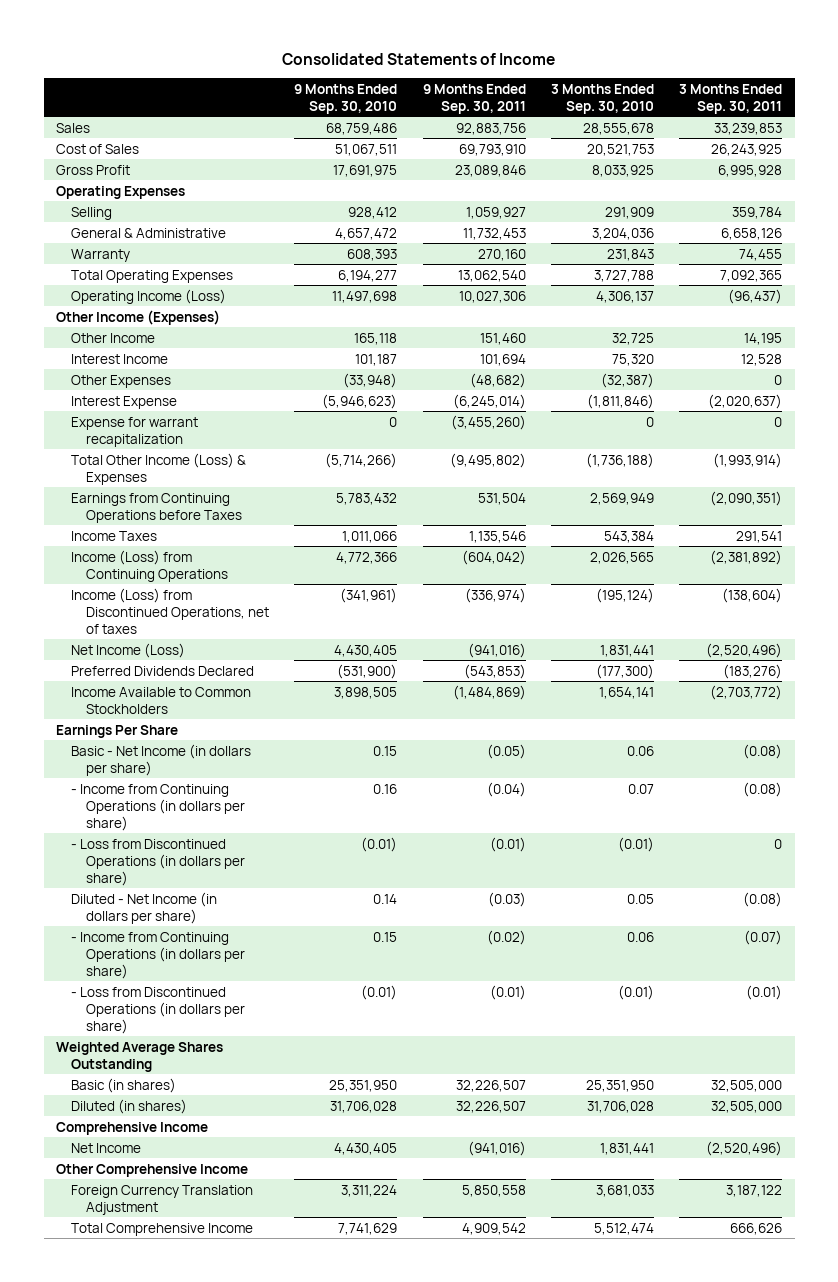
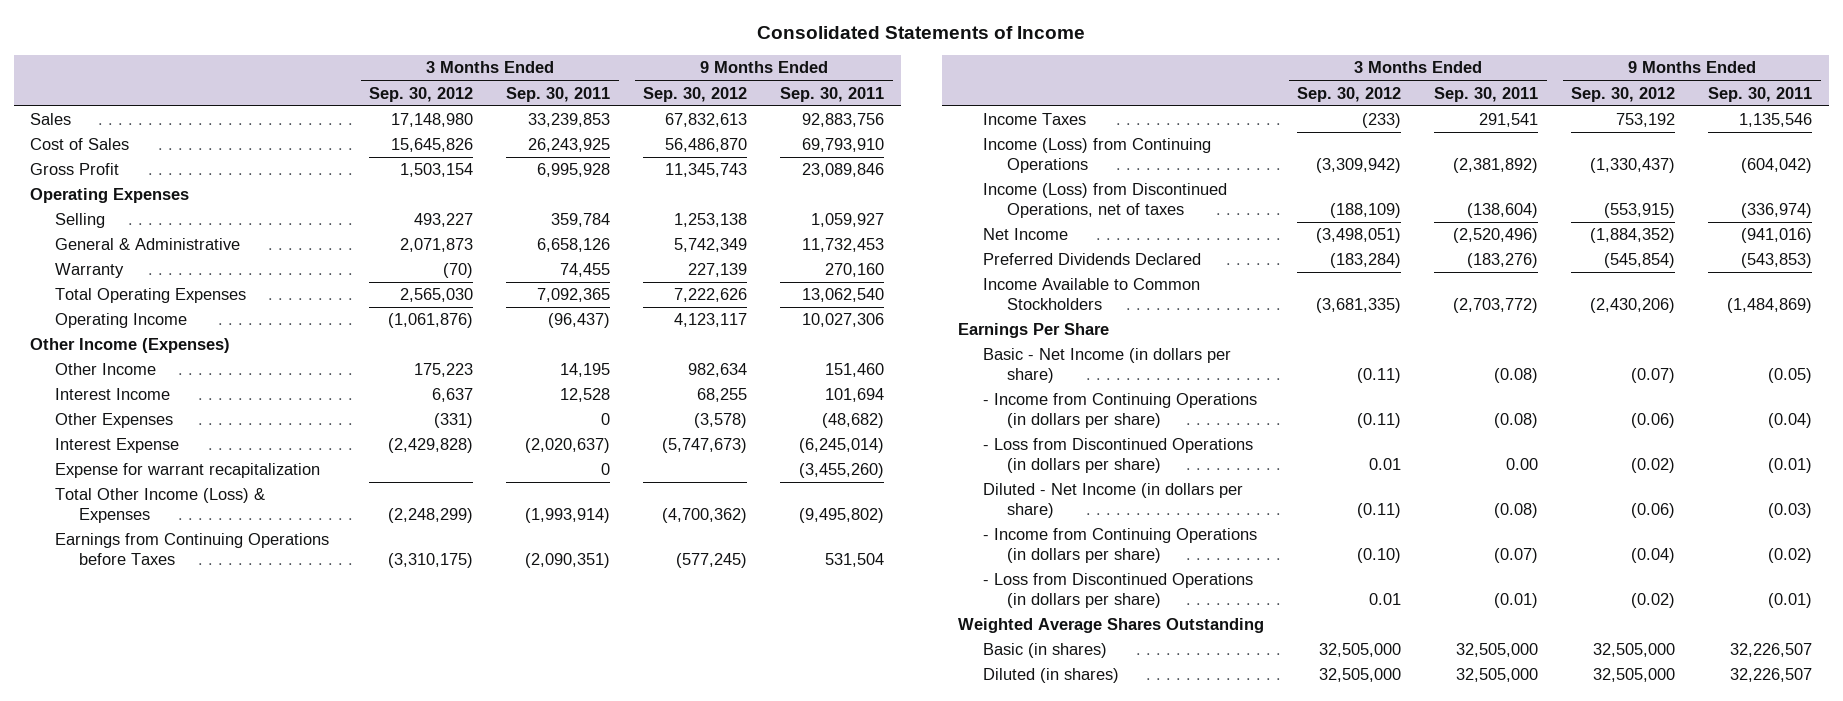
[294,83,398,114] 9 Months Ended Sep. 30, 2010 -> none
[550,83,654,114] 3 Months Ended Sep. 30, 2010 -> none
none -> [369,86,474,102] Sep. 30, 2012
none -> [643,86,748,102] Sep. 30, 2012
[71,288,227,304] Operating Income (Loss) -> [54,313,187,329] Operating Income
[71,642,186,658] Net Income (Loss) -> none
[71,1142,142,1153] Net Income -> [982,228,1068,241] Net Income
[774,838,783,849] 0 -> [1506,458,1539,471] 0.00
[56,1121,209,1135] Comprehensive Income -> none
[56,1163,249,1177] Other Comprehensive Income -> none
[71,1184,254,1215] Foreign Currency Translation Adjustment -> none
[71,1222,254,1236] Total Comprehensive Income -> none

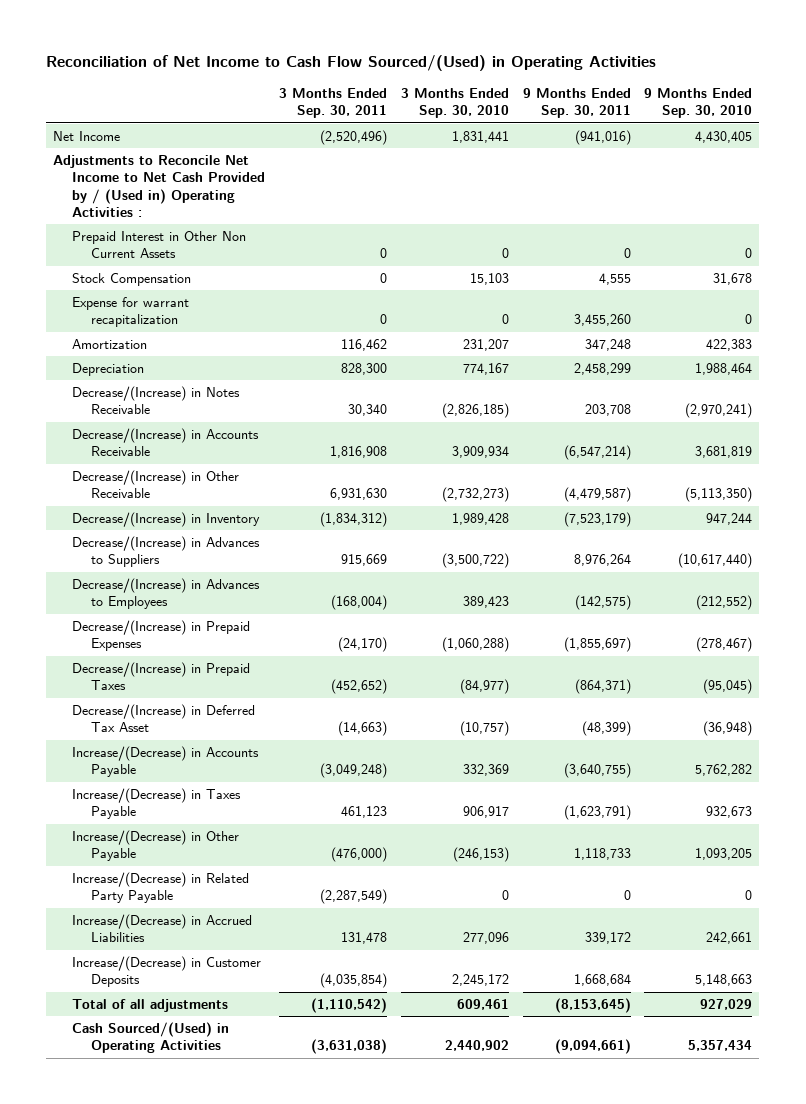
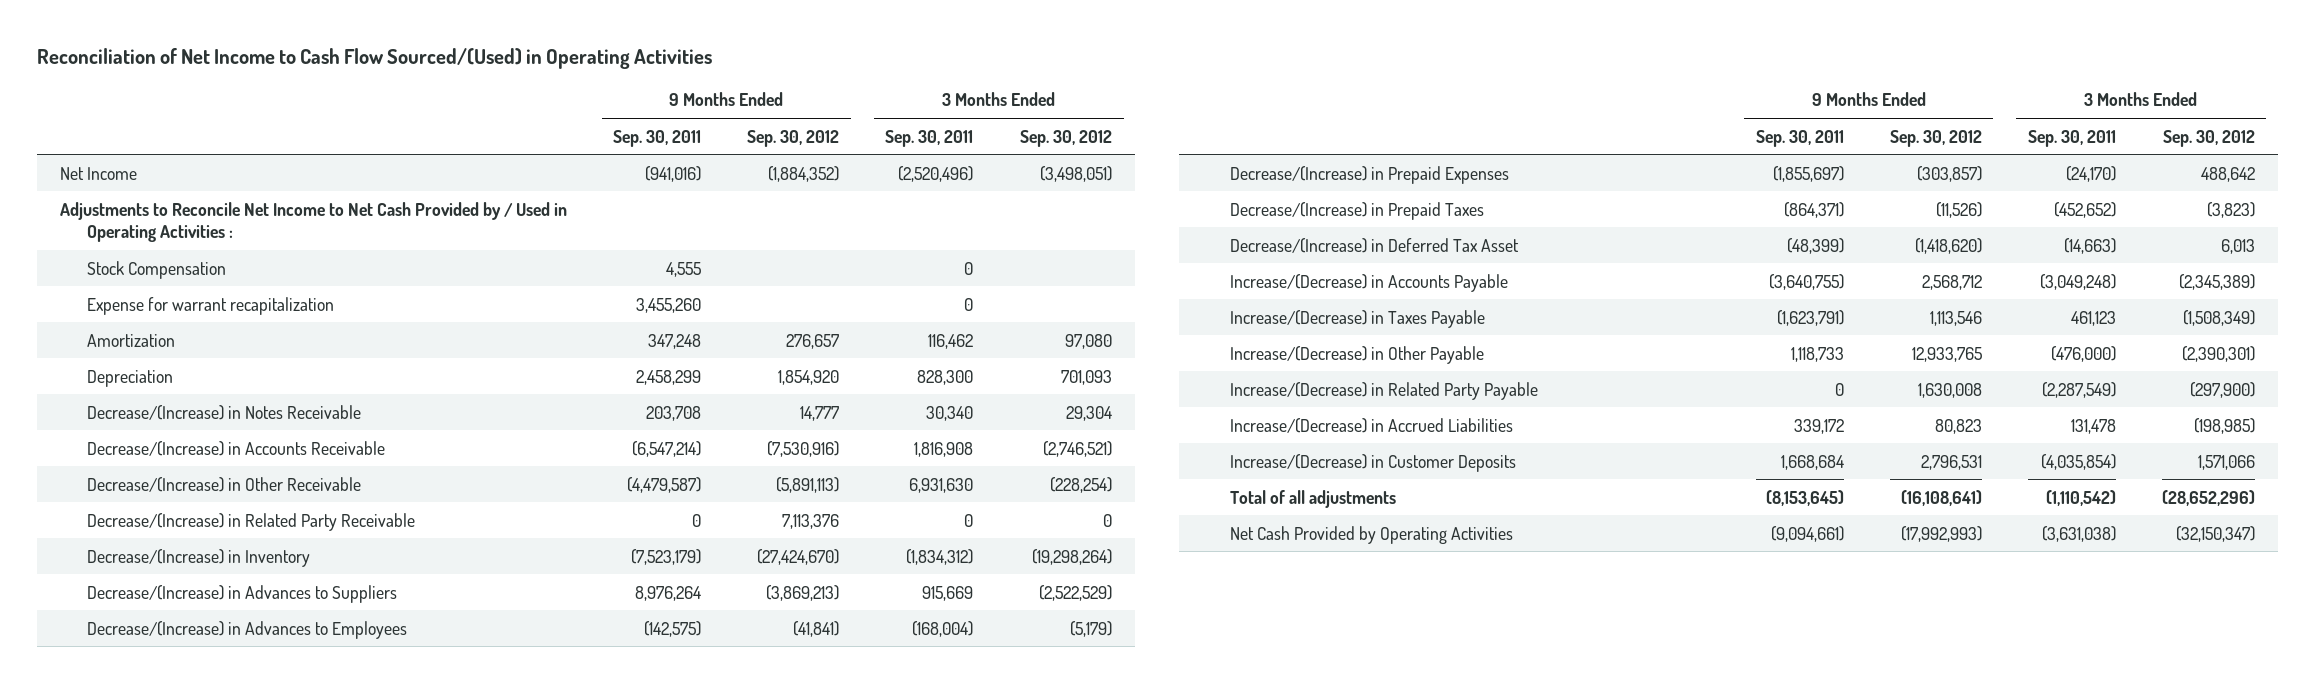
[400,87,509,119] 3 Months Ended Sep. 30, 2010 -> none
[644,87,753,119] 9 Months Ended Sep. 30, 2010 -> none
none -> [747,129,840,147] Sep. 30, 2012
none -> [1020,129,1113,147] Sep. 30, 2012
[72,230,247,259] Prepaid Interest in Other Non Current Assets -> none
[53,154,266,217] Adjustments to Reconcile Net Income to Net Cash Provided by / (Used in) Operating Activities : -> [59,201,567,243] Adjustments to Reconcile Net Income to Net Cash Provided by / Used in Operating Activities :
none -> [87,512,416,531] Decrease/(Increase) in Related Party Receivable
[72,1021,230,1054] Cash Sourced/(Used) in Operating Activities -> [1229,525,1513,544] Net Cash Provided by Operating Activities

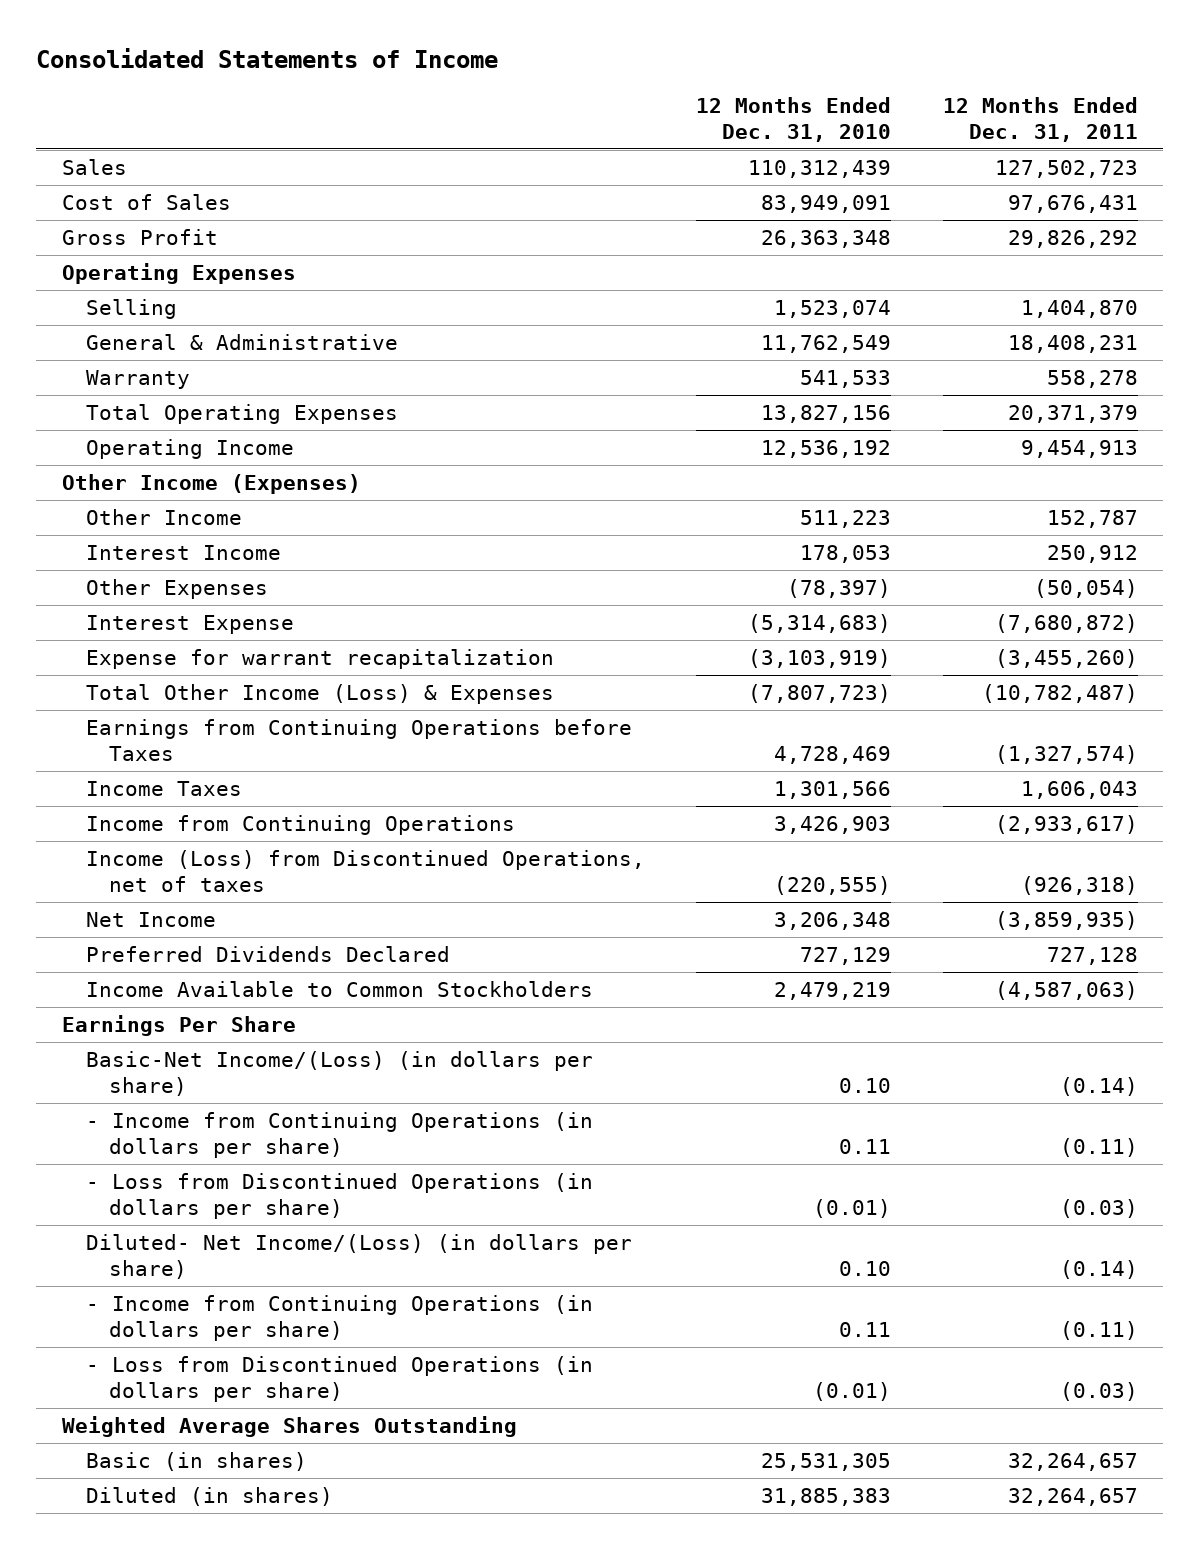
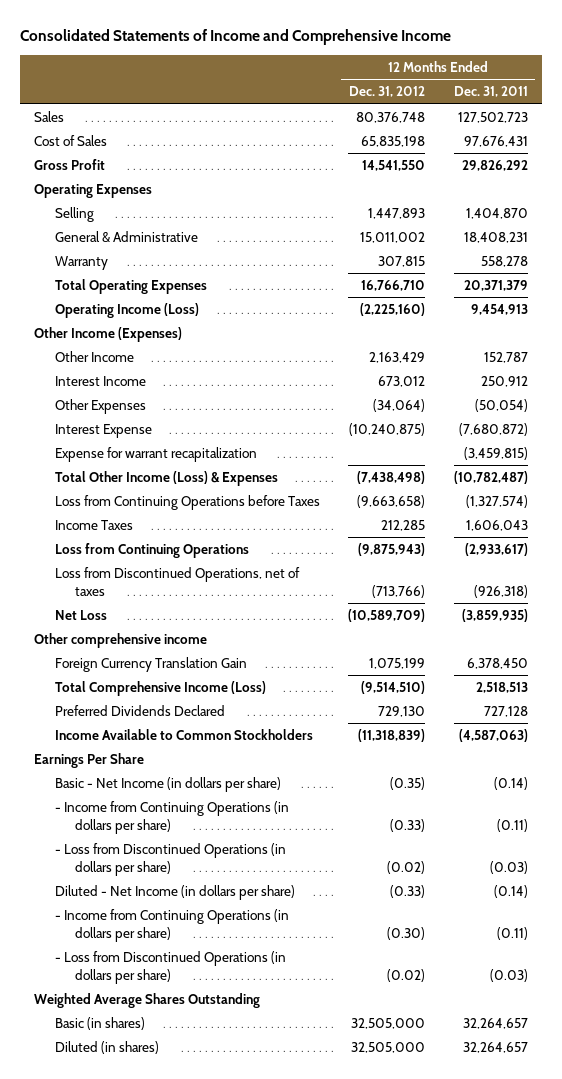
[36,47,499,68] Consolidated Statements of Income -> [20,29,452,46] Consolidated Statements of Income and Comprehensive Income
[696,96,892,142] 12 Months Ended Dec. 31, 2010 -> none
none -> [349,86,426,98] Dec. 31, 2012
[85,438,294,459] Operating Income -> [54,302,199,318] Operating Income (Loss)
[994,648,1138,668] (3,455,260) -> [463,446,528,460] (3,459,815)
[85,718,632,761] Earnings from Continuing Operations before Taxes -> [54,494,320,510] Loss from Continuing Operations before Taxes
[85,814,515,835] Income from Continuing Operations -> [54,542,249,558] Loss from Continuing Operations
[85,849,645,892] Income (Loss) from Discontinued Operations, net of taxes -> [54,566,300,596] Loss from Discontinued Operations, net of taxes
[85,911,216,927] Net Income -> [54,609,107,620] Net Loss
none -> [34,632,208,648] Other comprehensive income
none -> [54,656,247,672] Foreign Currency Translation Gain
none -> [54,680,266,696] Total Comprehensive Income (Loss)
[85,1050,593,1096] Basic-Net Income/(Loss) (in dollars per share) -> [54,776,281,792] Basic - Net Income (in dollars per share)
[85,1233,632,1279] Diluted- Net Income/(Loss) (in dollars per share) -> [54,884,295,900] Diluted - Net Income (in dollars per share)

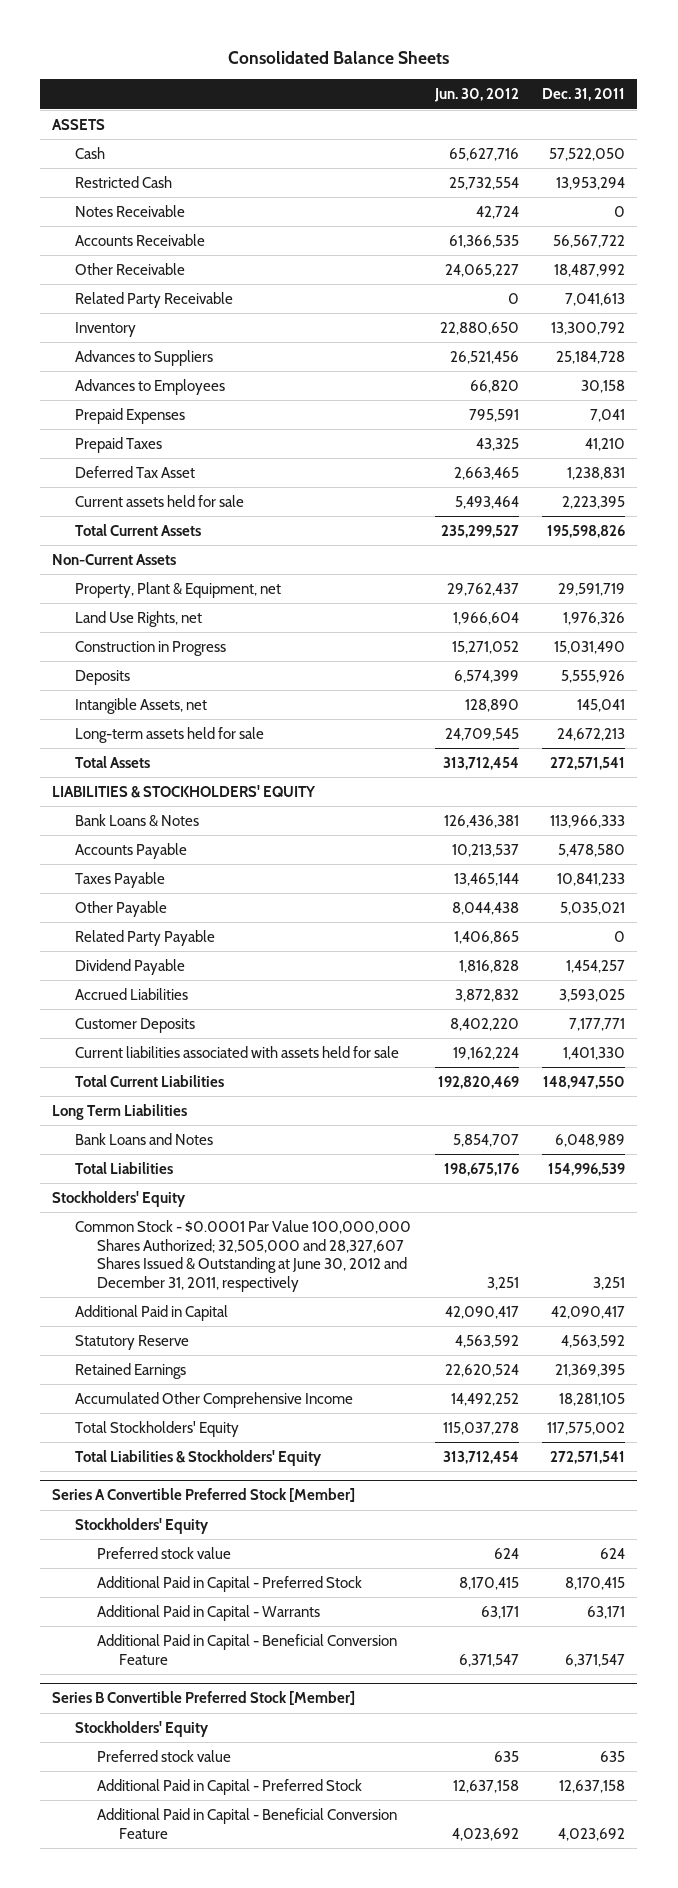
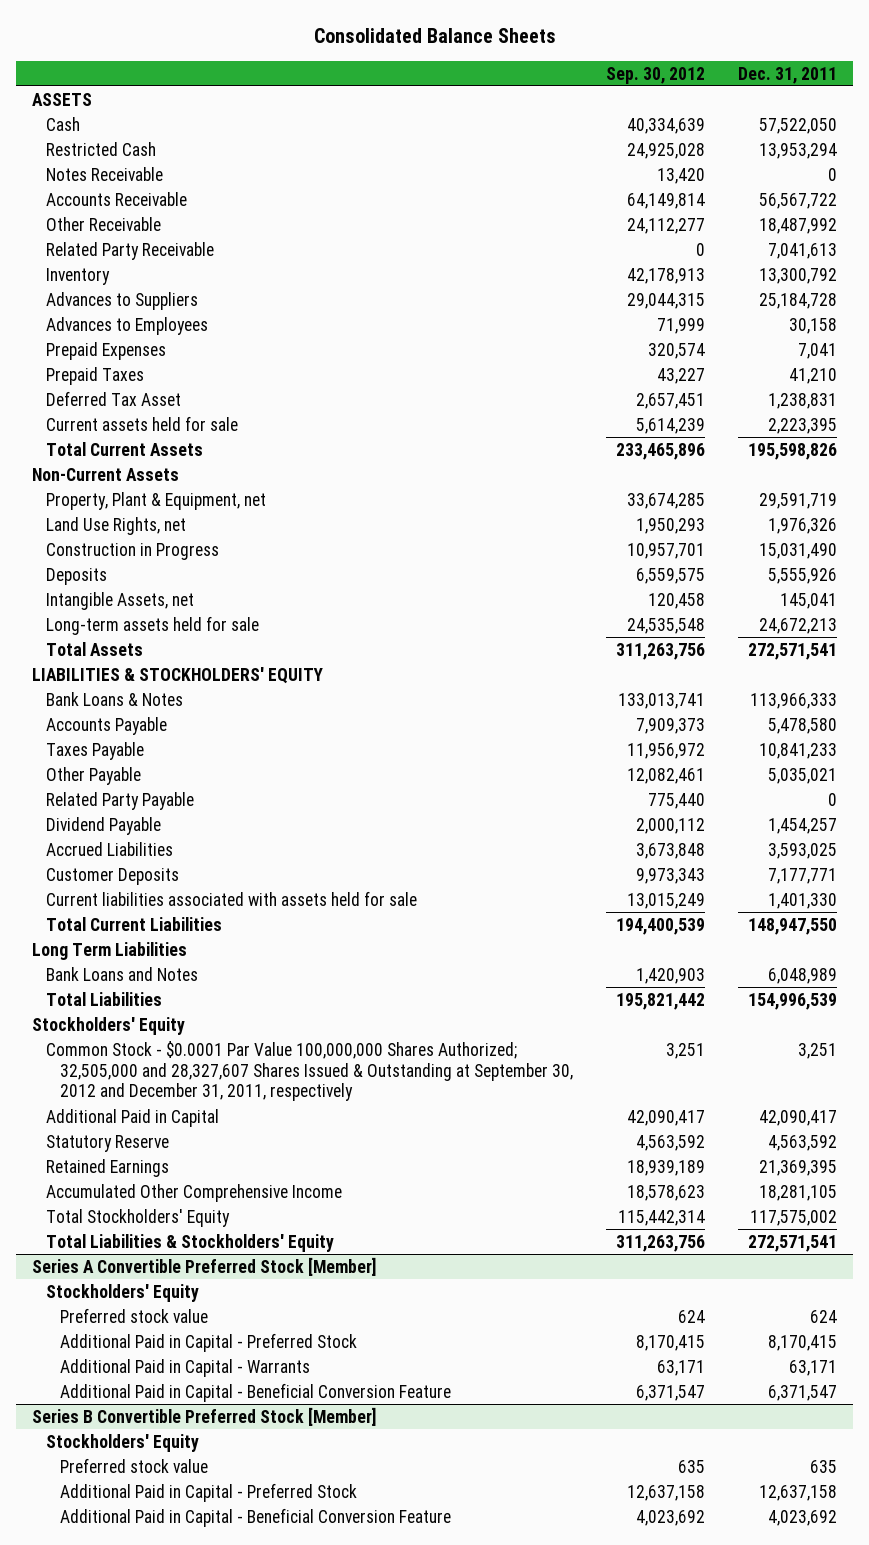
[433,88,519,103] Jun. 30, 2012 -> none
none -> [605,66,705,84] Sep. 30, 2012
[74,1219,411,1292] Common Stock - $0.0001 Par Value 100,000,000 Shares Authorized; 32,505,000 and 28,327,607 Shares Issued & Outstanding at June 30, 2012 and December 31, 2011, respectively -> [46,1040,573,1102] Common Stock - $0.0001 Par Value 100,000,000 Shares Authorized; 32,505,000 and 28,327,607 Shares Issued & Outstanding at September 30, 2012 and December 31, 2011, respectively

